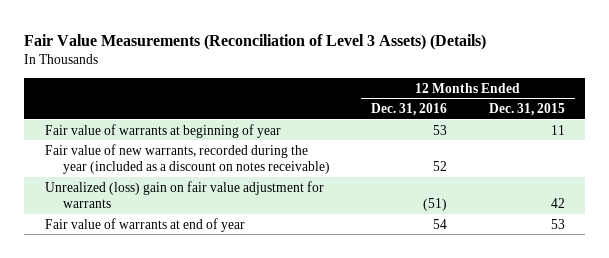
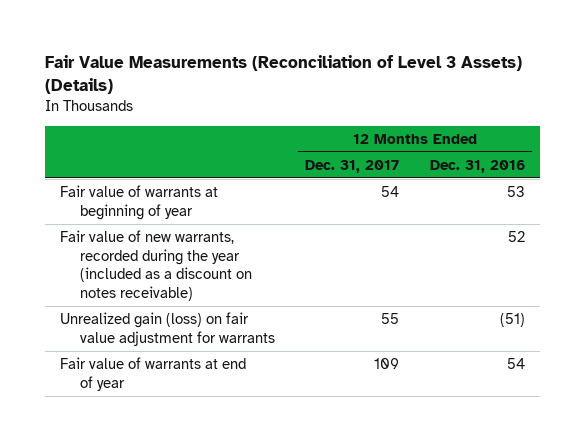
[488,103,565,117] Dec. 31, 2015 -> none
none -> [305,159,400,173] Dec. 31, 2017
[44,180,324,209] Unrealized (loss) gain on fair value adjustment for warrants -> [60,311,275,346] Unrealized gain (loss) on fair value adjustment for warrants

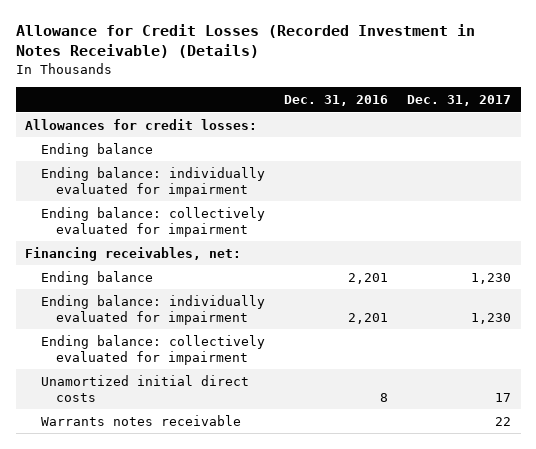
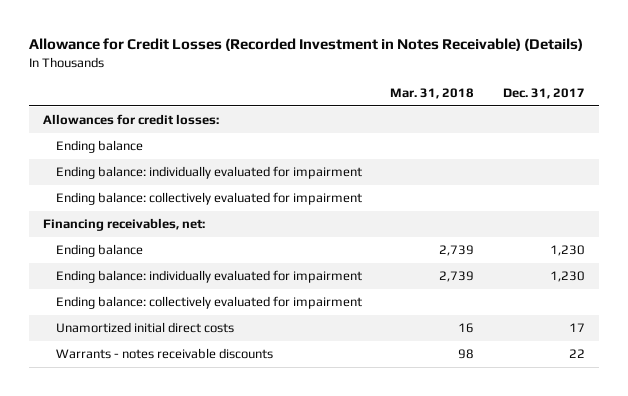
[284,95,389,107] Dec. 31, 2016 -> none
none -> [390,87,475,99] Mar. 31, 2018
[40,414,241,426] Warrants notes receivable -> [56,348,274,360] Warrants - notes receivable discounts

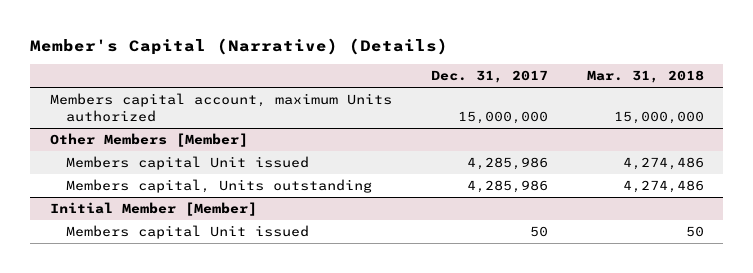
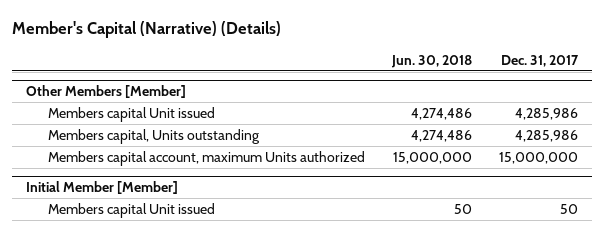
[586,70,704,84] Mar. 31, 2018 -> none
none -> [391,54,473,68] Jun. 30, 2018
[49,93,392,122] Members capital account, maximum Units authorized -> none
none -> [48,151,366,167] Members capital account, maximum Units authorized

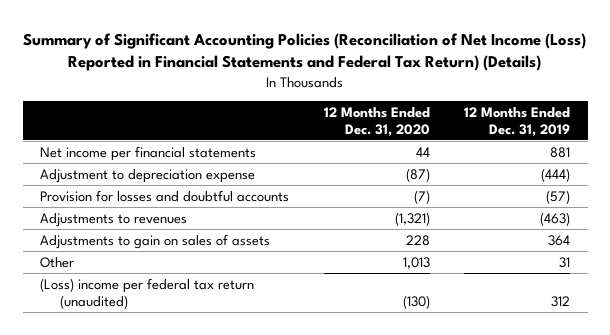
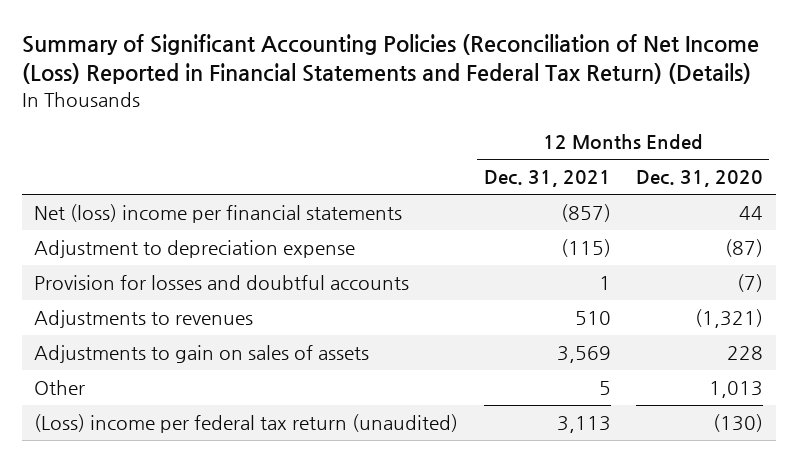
[464,106,571,137] 12 Months Ended Dec. 31, 2019 -> none
none -> [483,170,611,188] Dec. 31, 2021
[39,145,256,161] Net income per financial statements -> [34,203,403,223] Net (loss) income per financial statements

